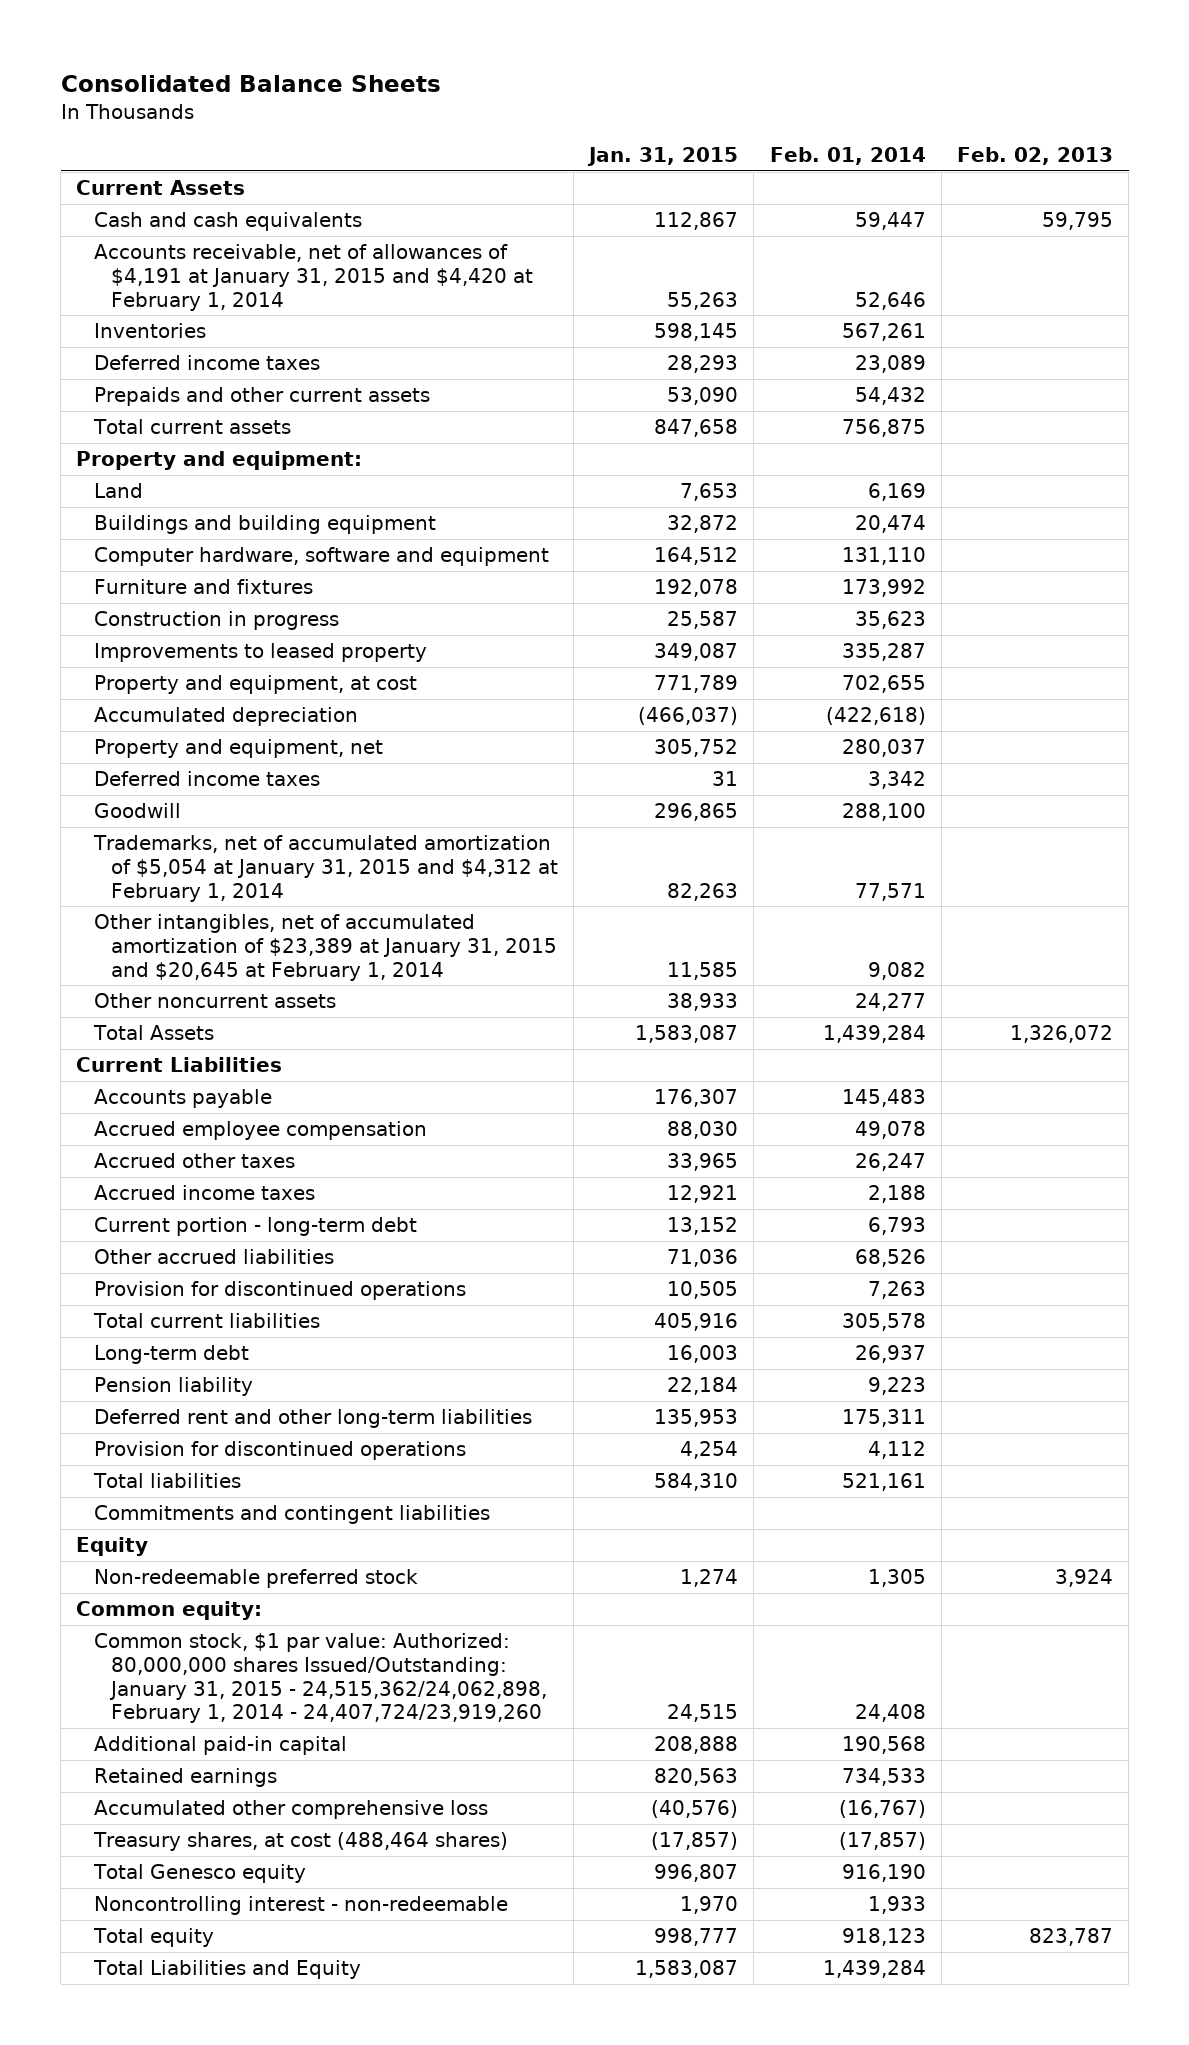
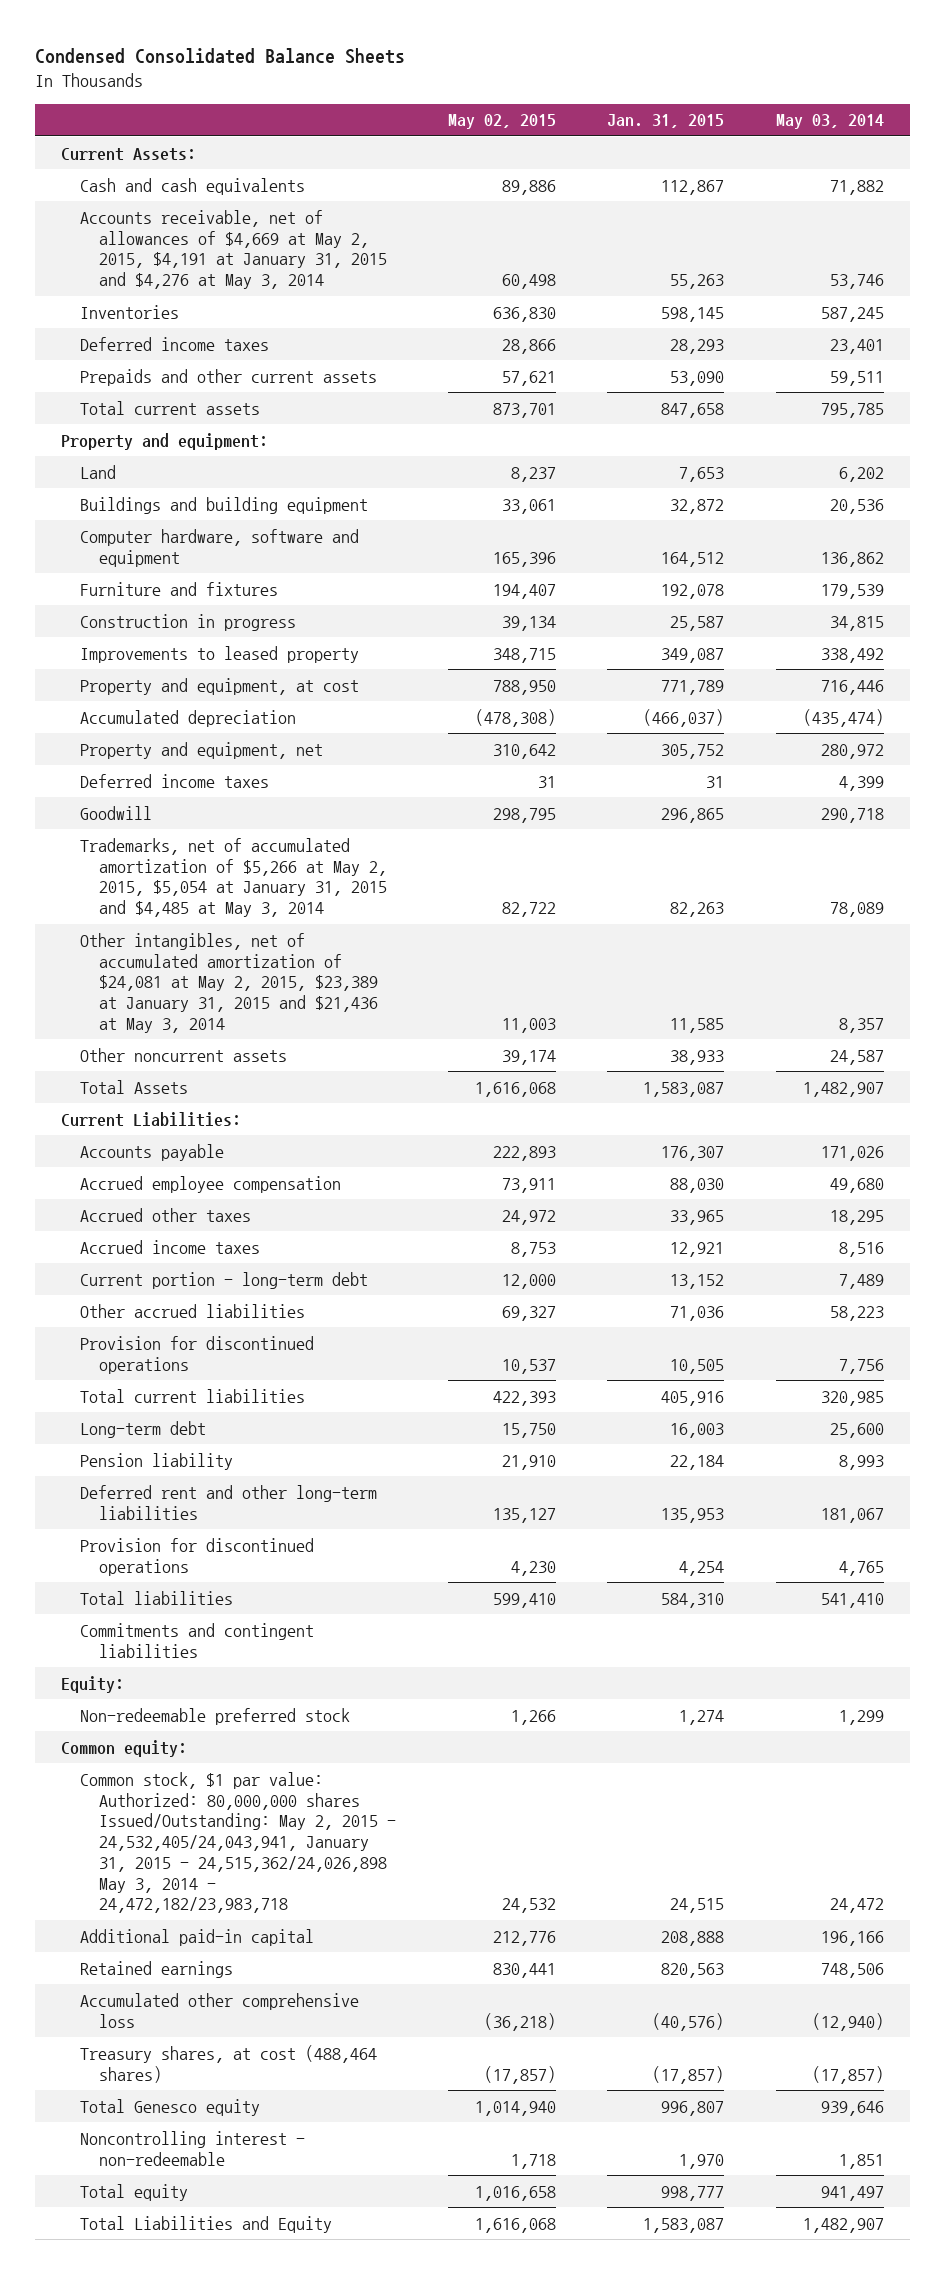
[60,74,441,92] Consolidated Balance Sheets -> [35,48,406,65] Condensed Consolidated Balance Sheets
[769,147,926,166] Feb. 01, 2014 -> none
[956,147,1113,166] Feb. 02, 2013 -> none
none -> [447,114,556,130] May 02, 2015
none -> [776,114,885,130] May 03, 2014
[76,180,246,196] Current Assets -> [61,147,197,161] Current Assets:
[93,244,533,311] Accounts receivable, net of allowances of $4,191 at January 31, 2015 and $4,420 at February 1, 2014 -> [79,209,387,290] Accounts receivable, net of allowances of $4,669 at May 2, 2015, $4,191 at January 31, 2015 and $4,276 at May 3, 2014
[92,835,558,902] Trademarks, net of accumulated amortization of $5,054 at January 31, 2015 and $4,312 at February 1, 2014 -> [79,837,387,918] Trademarks, net of accumulated amortization of $5,266 at May 2, 2015, $5,054 at January 31, 2015 and $4,485 at May 3, 2014
[93,914,557,981] Other intangibles, net of accumulated amortization of $23,389 at January 31, 2015 and $20,645 at February 1, 2014 -> [79,932,378,1033] Other intangibles, net of accumulated amortization of $24,081 at May 2, 2015, $23,389 at January 31, 2015 and $21,436 at May 3, 2014
[76,1057,283,1073] Current Liabilities -> [61,1111,242,1127] Current Liabilities:
[76,1537,149,1557] Equity -> [61,1675,125,1693] Equity:
[93,1633,547,1724] Common stock, $1 par value: Authorized: 80,000,000 shares Issued/Outstanding: January 31, 2015 - 24,515,362/24,062,898, February 1, 2014 - 24,407,724/23,919,260 -> [79,1771,396,1914] Common stock, $1 par value: Authorized: 80,000,000 shares Issued/Outstanding: May 2, 2015 - 24,532,405/24,043,941, January 31, 2015 - 24,515,362/24,026,898 May 3, 2014 - 24,472,182/23,983,718

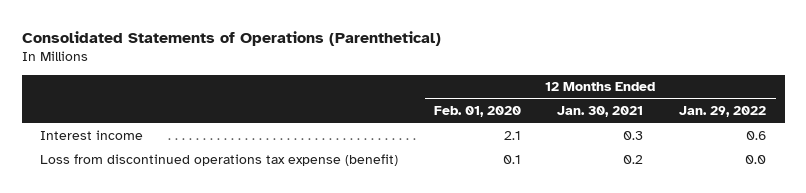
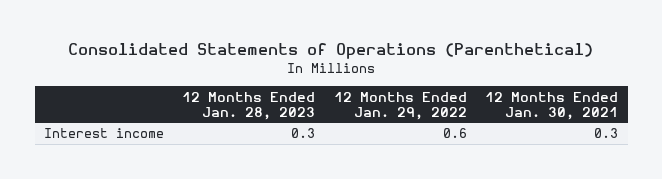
[434,106,522,118] Feb. 01, 2020 -> none
none -> [182,91,316,120] 12 Months Ended Jan. 28, 2023
[40,153,399,166] Loss from discontinued operations tax expense (benefit) -> none

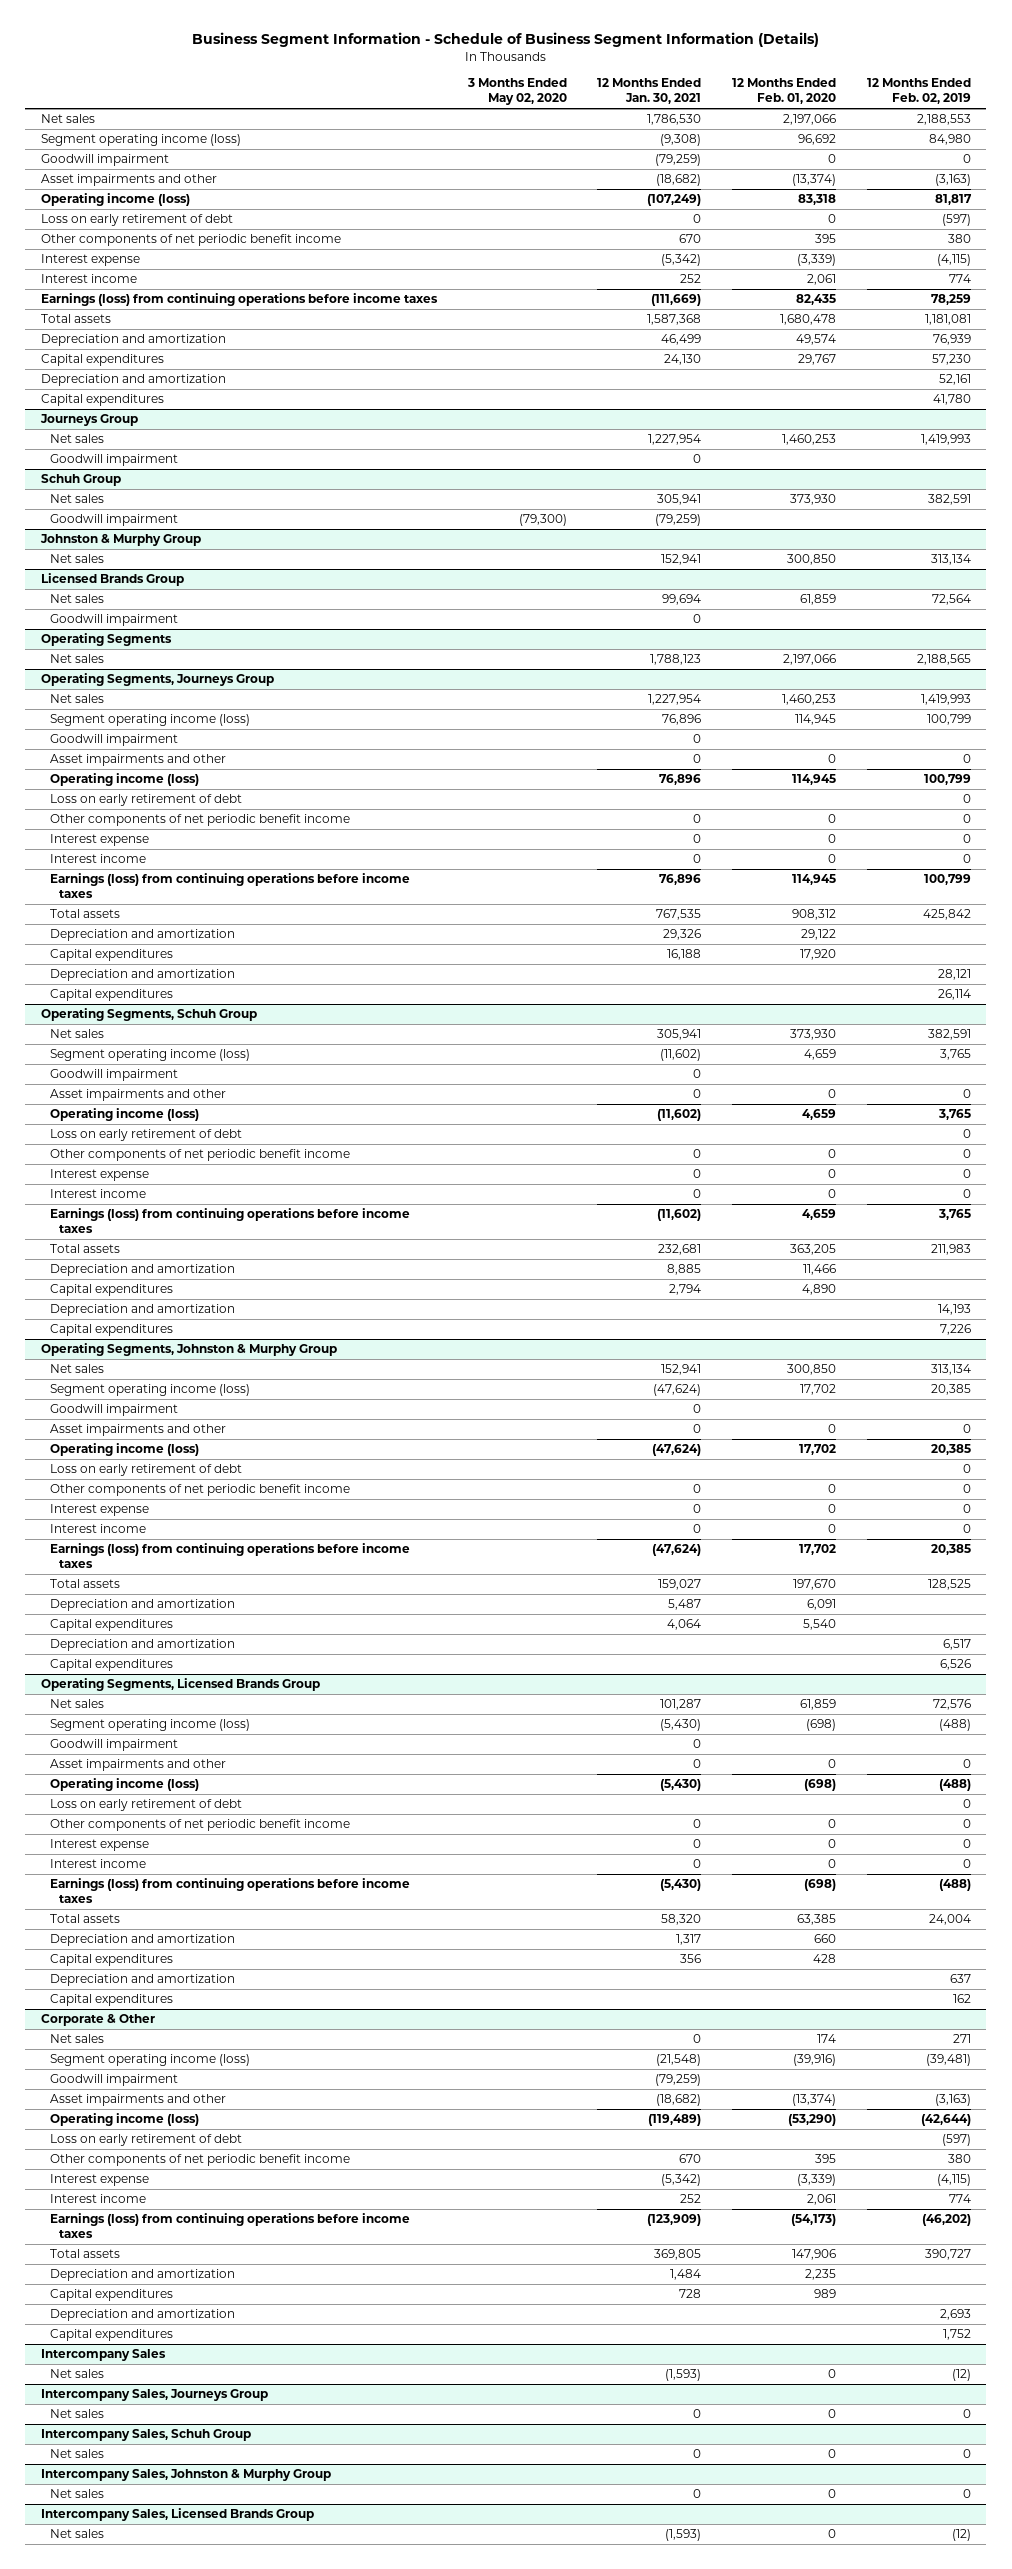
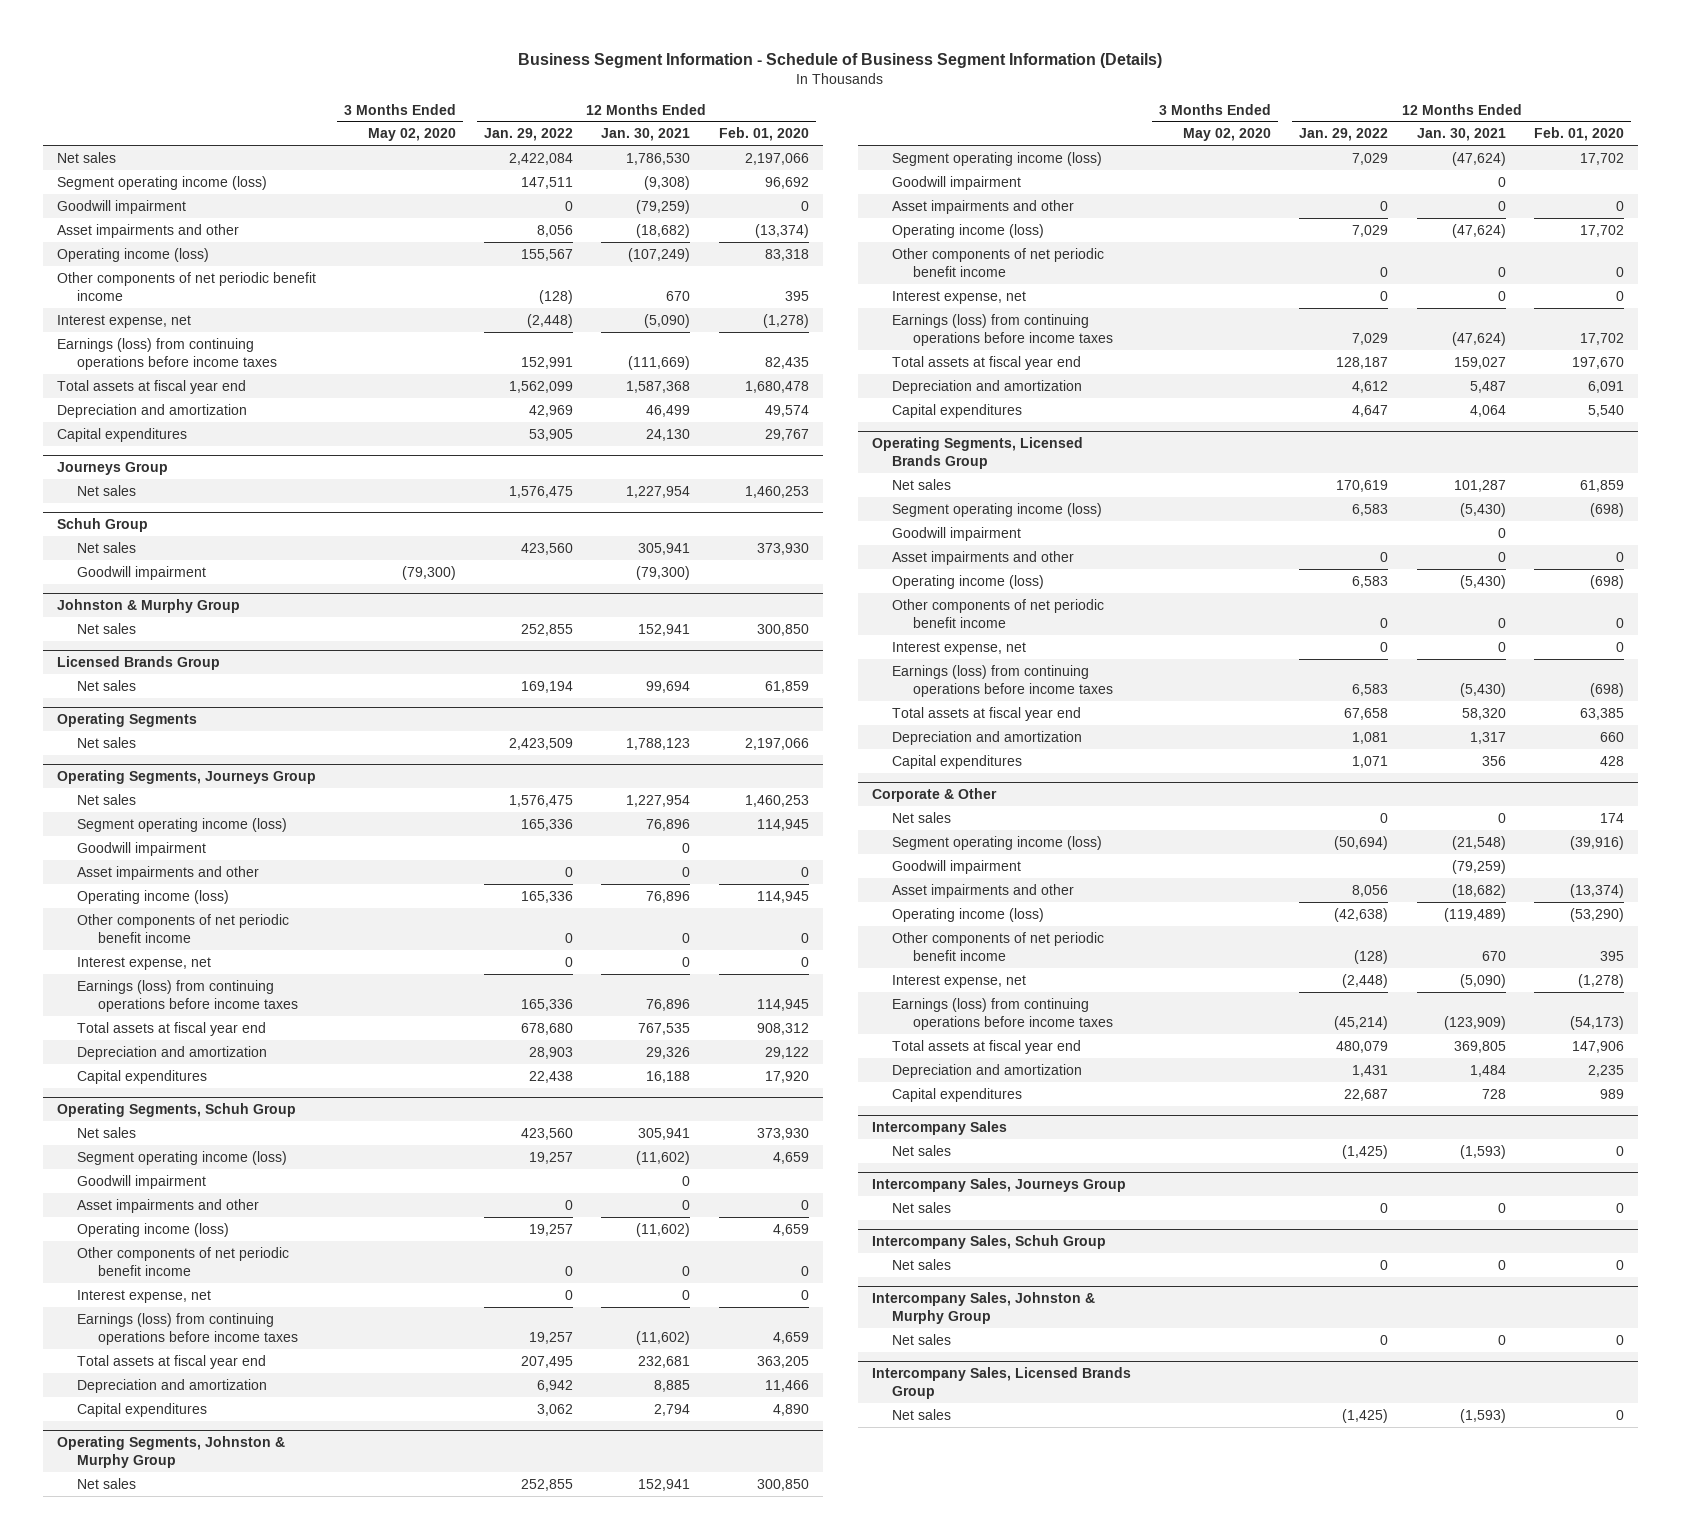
[867,78,972,105] 12 Months Ended Feb. 02, 2019 -> none
none -> [484,128,574,142] Jan. 29, 2022
[40,214,233,227] Loss on early retirement of debt -> none
[40,274,137,284] Interest income -> none
[40,254,140,267] Interest expense -> [56,314,191,328] Interest expense, net
[661,254,702,267] (5,342) -> [644,313,691,328] (5,090)
[797,254,837,267] (3,339) -> [762,313,809,328] (1,278)
[40,314,111,324] Total assets -> [56,379,246,394] Total assets at fiscal year end
[40,374,226,387] Depreciation and amortization -> none
[40,394,164,407] Capital expenditures -> none
[49,454,178,467] Goodwill impairment -> none
[655,514,702,527] (79,259) -> [636,565,691,580] (79,300)
[49,614,178,627] Goodwill impairment -> none
[49,794,242,807] Loss on early retirement of debt -> none
[49,854,146,864] Interest income -> none
[49,834,149,847] Interest expense -> [77,956,212,970] Interest expense, net
[49,909,120,919] Total assets -> [77,1021,267,1036] Total assets at fiscal year end
[49,969,235,982] Depreciation and amortization -> none
[49,989,173,1002] Capital expenditures -> none
[49,1129,242,1142] Loss on early retirement of debt -> none
[49,1189,146,1199] Interest income -> none
[49,1169,149,1182] Interest expense -> [77,1289,212,1303] Interest expense, net
[49,1244,120,1254] Total assets -> [77,1354,267,1369] Total assets at fiscal year end
[49,1304,235,1317] Depreciation and amortization -> none
[49,1324,173,1337] Capital expenditures -> none
[49,1464,242,1477] Loss on early retirement of debt -> none
[49,1524,146,1534] Interest income -> none
[49,1504,149,1517] Interest expense -> [892,290,1027,304] Interest expense, net
[49,1579,120,1589] Total assets -> [892,355,1082,370] Total assets at fiscal year end
[49,1639,235,1652] Depreciation and amortization -> none
[49,1659,173,1672] Capital expenditures -> none
[49,1799,242,1812] Loss on early retirement of debt -> none
[49,1859,146,1869] Interest income -> none
[49,1839,149,1852] Interest expense -> [892,641,1027,655] Interest expense, net
[49,1914,120,1924] Total assets -> [892,706,1082,721] Total assets at fiscal year end
[49,1974,235,1987] Depreciation and amortization -> none
[49,1994,173,2007] Capital expenditures -> none
[49,2134,242,2147] Loss on early retirement of debt -> none
[49,2194,146,2204] Interest income -> none
[49,2174,149,2187] Interest expense -> [892,974,1027,988] Interest expense, net
[661,2174,702,2187] (5,342) -> [1459,973,1506,988] (5,090)
[797,2174,837,2187] (3,339) -> [1577,973,1624,988] (1,278)
[49,2249,120,2259] Total assets -> [892,1039,1082,1054] Total assets at fiscal year end
[49,2309,235,2322] Depreciation and amortization -> none
[49,2329,173,2342] Capital expenditures -> none

